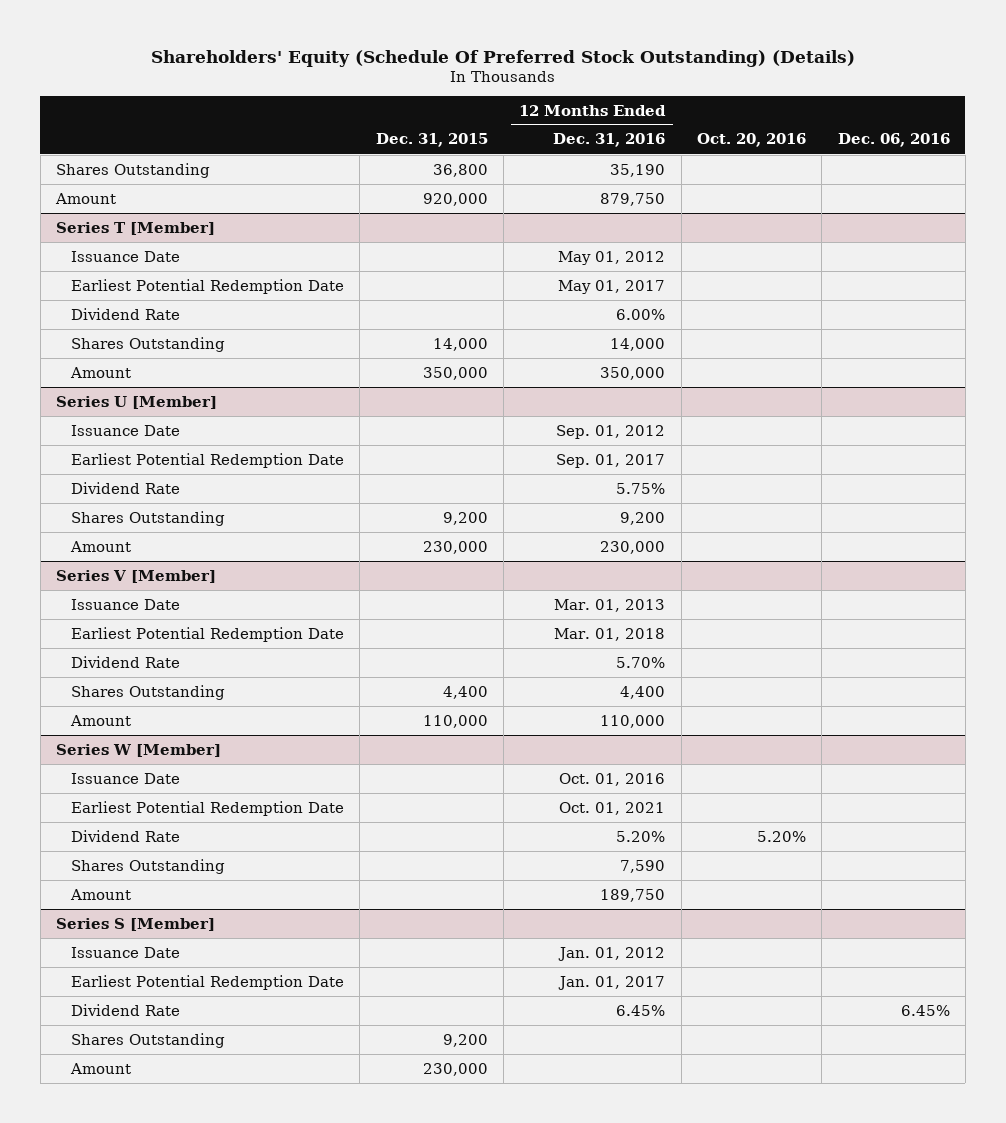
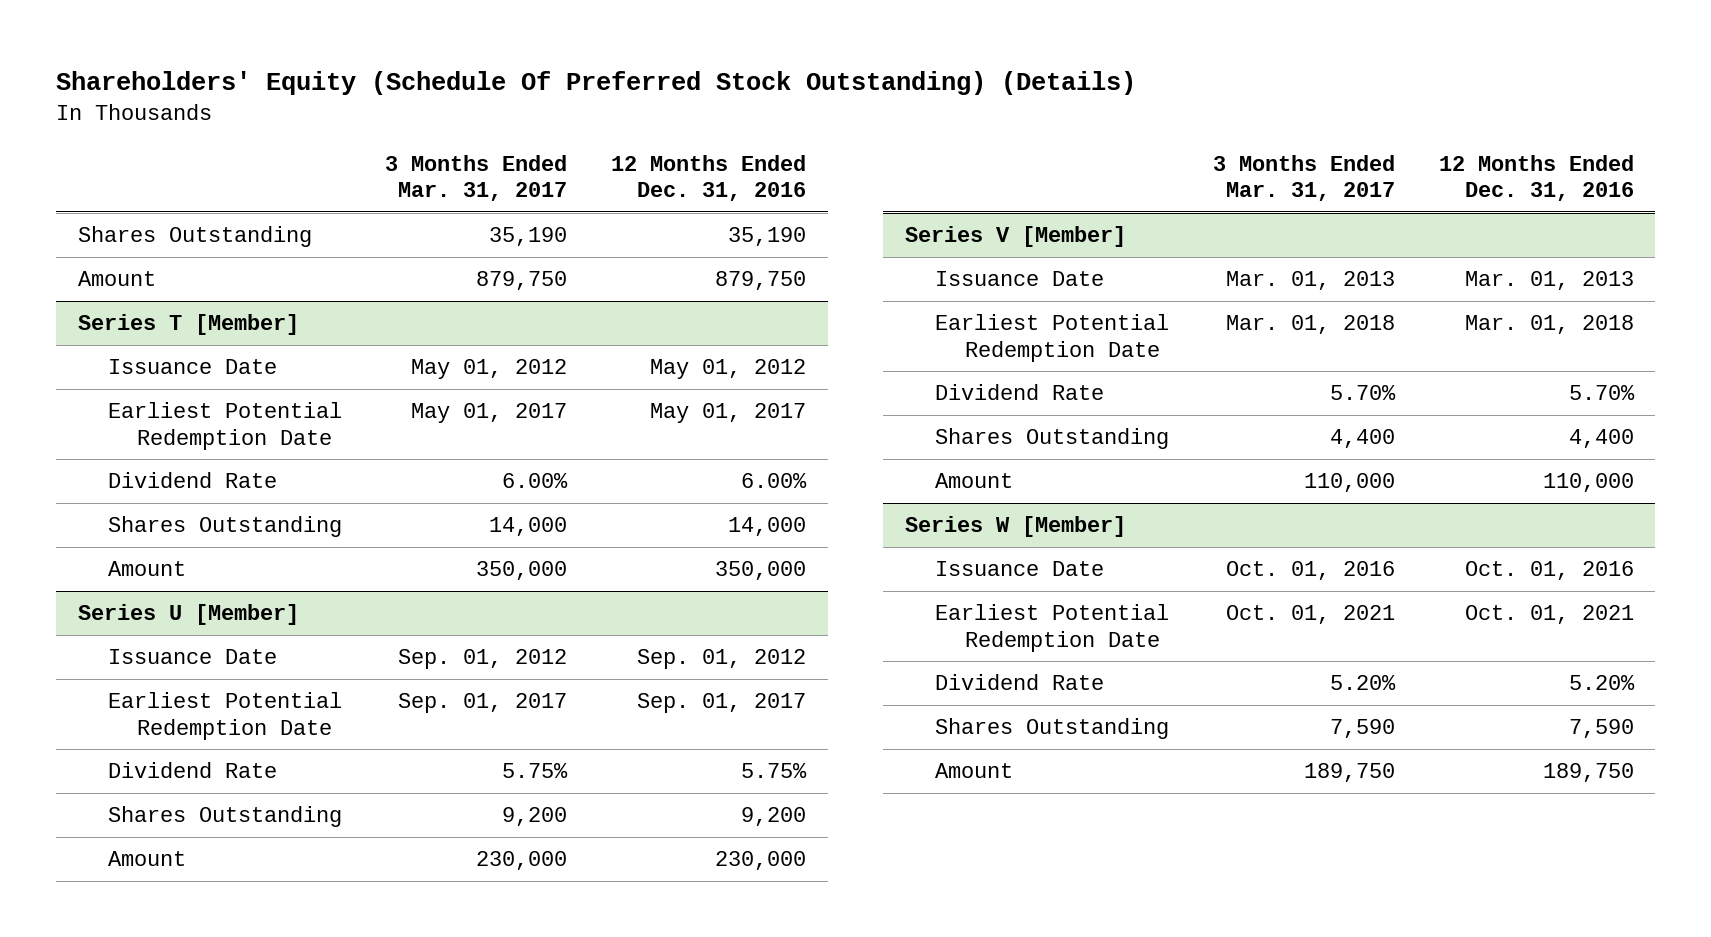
[375,133,488,148] Dec. 31, 2015 -> none
[696,133,806,148] Oct. 20, 2016 -> none
[837,133,950,148] Dec. 06, 2016 -> none
none -> [385,154,568,202] 3 Months Ended Mar. 31, 2017
[56,917,216,931] Series S [Member] -> none
[70,946,180,958] Issuance Date -> none
[70,974,344,990] Earliest Potential Redemption Date -> none
[70,1003,180,1016] Dividend Rate -> none
[70,1032,225,1048] Shares Outstanding -> none
[69,1062,131,1074] Amount -> none

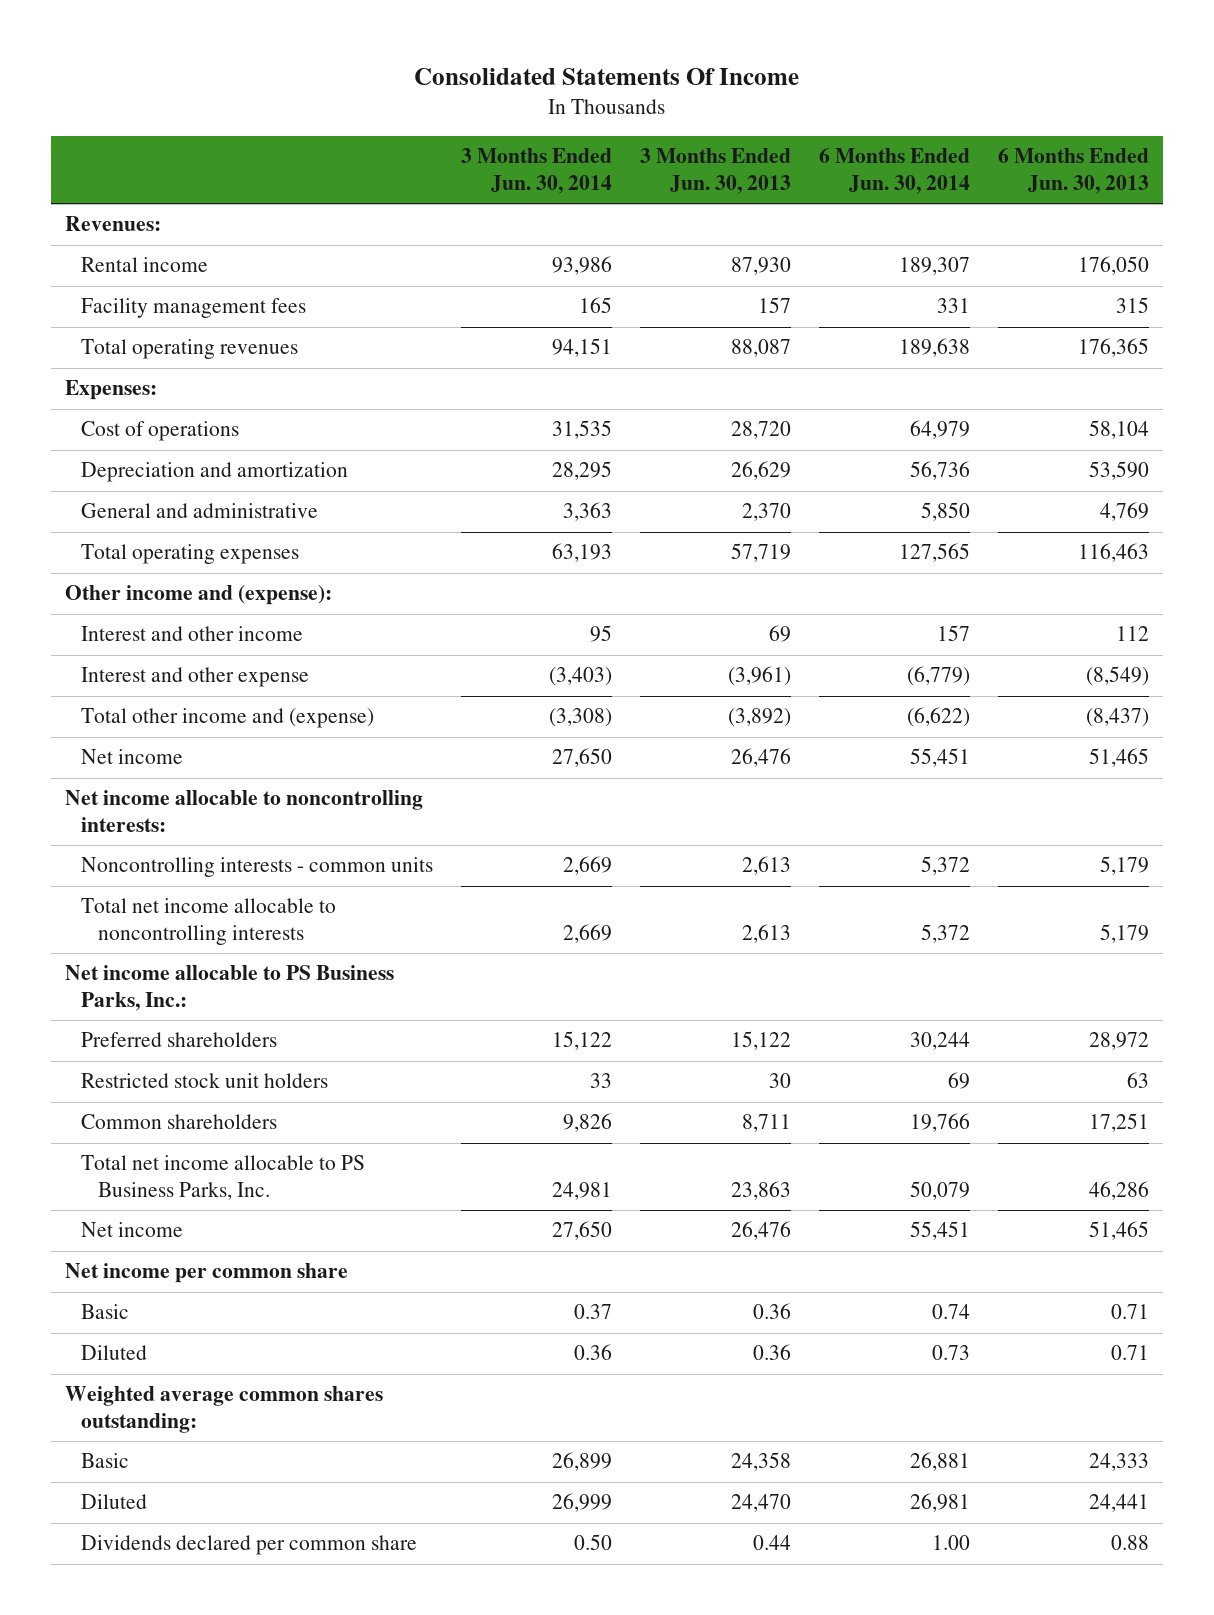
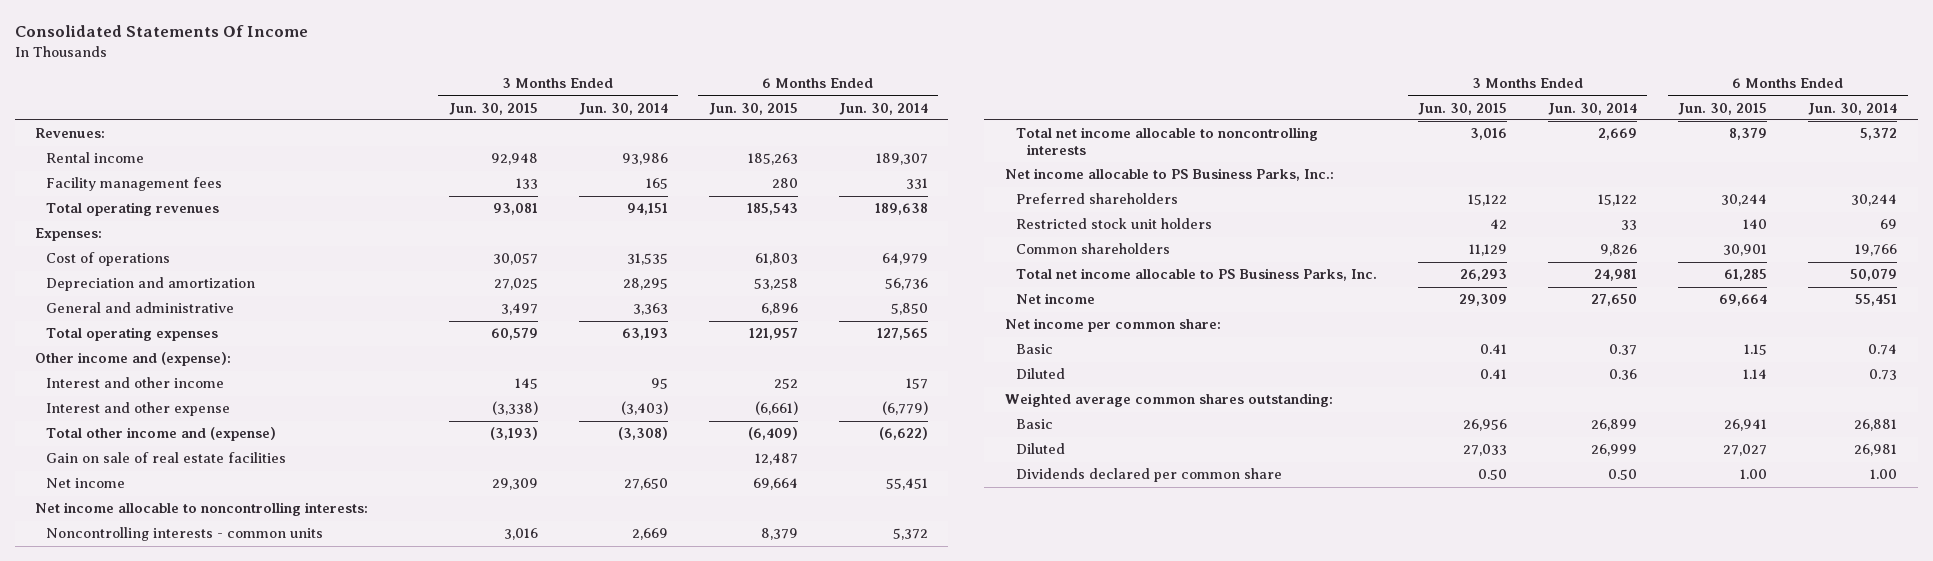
[640,148,792,194] 3 Months Ended Jun. 30, 2013 -> none
[998,148,1150,194] 6 Months Ended Jun. 30, 2013 -> none
none -> [448,102,538,115] Jun. 30, 2015
none -> [708,102,798,115] Jun. 30, 2015
none -> [46,452,287,464] Gain on sale of real estate facilities
[64,1263,348,1284] Net income per common share -> [1004,318,1221,333] Net income per common share:

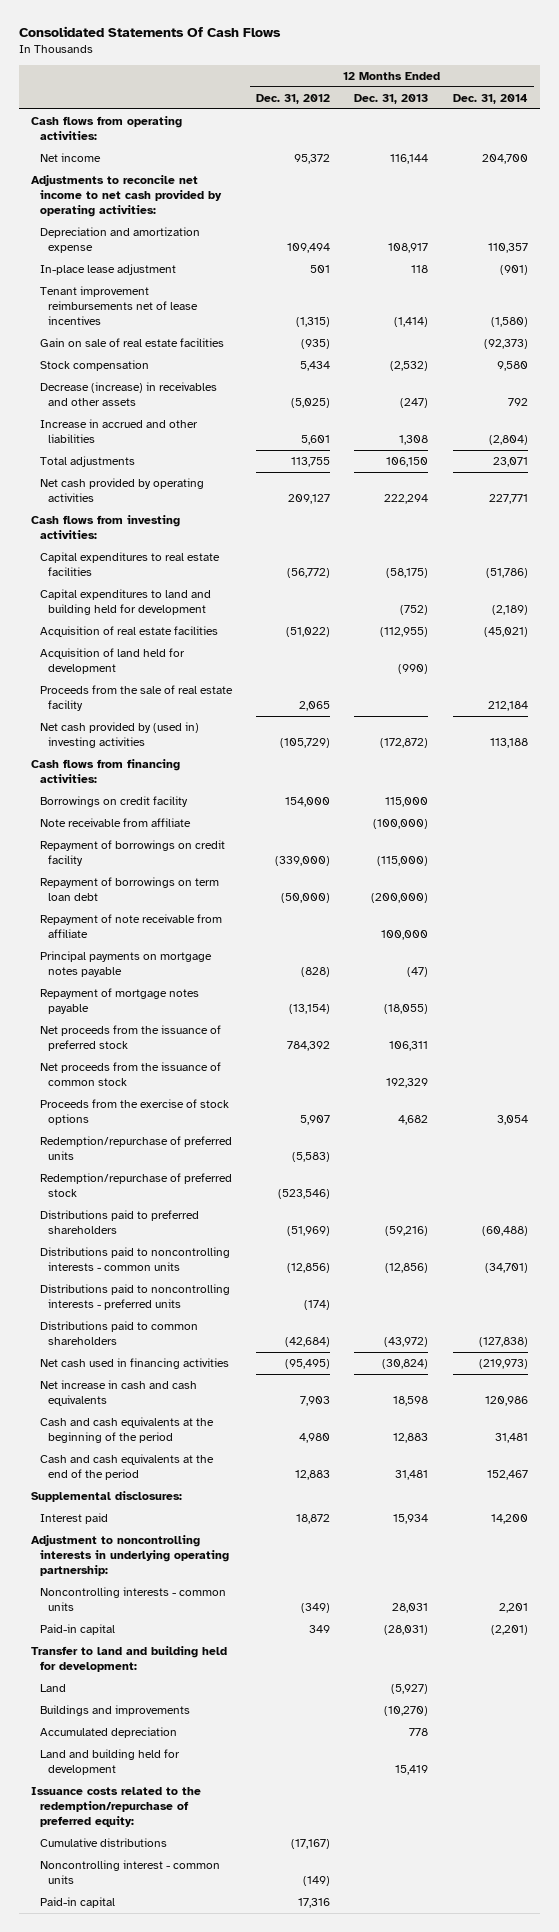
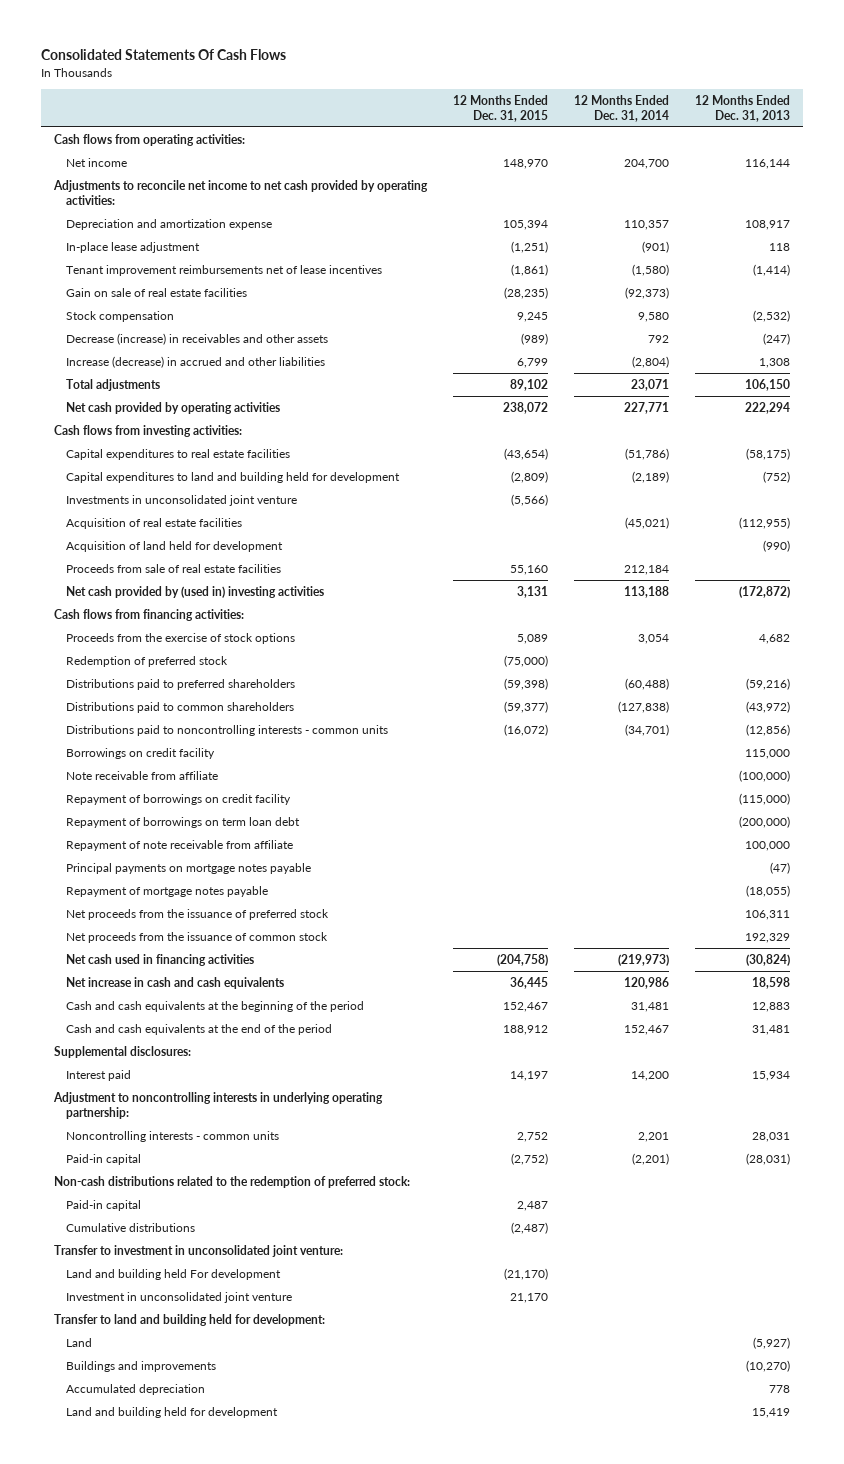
[255,93,330,104] Dec. 31, 2012 -> none
none -> [453,94,549,123] 12 Months Ended Dec. 31, 2015
[39,418,198,444] Increase in accrued and other liabilities -> [65,355,325,368] Increase (decrease) in accrued and other liabilities
none -> [65,494,297,506] Investments in unconsolidated joint venture
[39,684,233,712] Proceeds from the sale of real estate facility -> [65,563,281,573] Proceeds from sale of real estate facilities
[39,1098,229,1126] Proceeds from the exercise of stock options -> [65,632,295,644] Proceeds from the exercise of stock options
none -> [65,655,228,667] Redemption of preferred stock
[39,1209,199,1235] Distributions paid to preferred shareholders -> [65,678,295,690] Distributions paid to preferred shareholders
[39,1320,198,1346] Distributions paid to common shareholders -> [65,701,294,713] Distributions paid to common shareholders
[39,1246,230,1272] Distributions paid to noncontrolling interests - common units -> [65,724,388,736] Distributions paid to noncontrolling interests - common units
[39,1135,232,1161] Redemption/repurchase of preferred units -> none
[39,1172,232,1198] Redemption/repurchase of preferred stock -> none
[39,1283,230,1311] Distributions paid to noncontrolling interests - preferred units -> none
none -> [54,1175,411,1188] Non-cash distributions related to the redemption of preferred stock:
[39,1896,115,1908] Paid-in capital -> [65,1199,141,1211] Paid-in capital
[39,1837,167,1847] Cumulative distributions -> [65,1222,195,1232] Cumulative distributions
none -> [54,1244,344,1257] Transfer to investment in unconsolidated joint venture:
none -> [65,1268,281,1280] Land and building held For development
none -> [65,1291,292,1303] Investment in unconsolidated joint venture
[30,1786,201,1828] Issuance costs related to the redemption/repurchase of preferred equity: -> none
[39,1859,220,1885] Noncontrolling interest - common units -> none

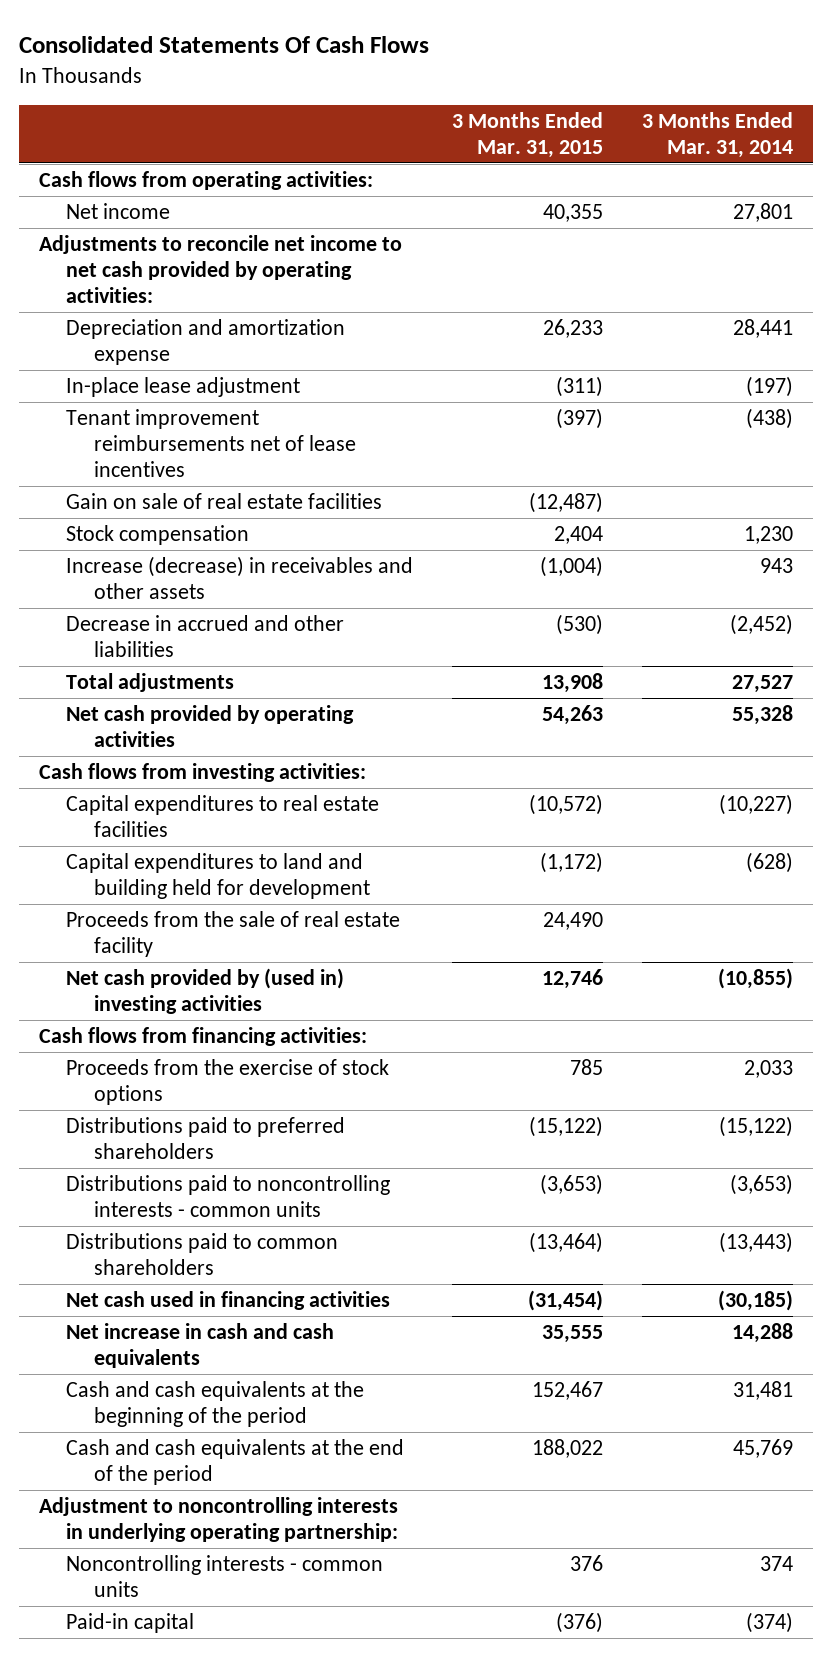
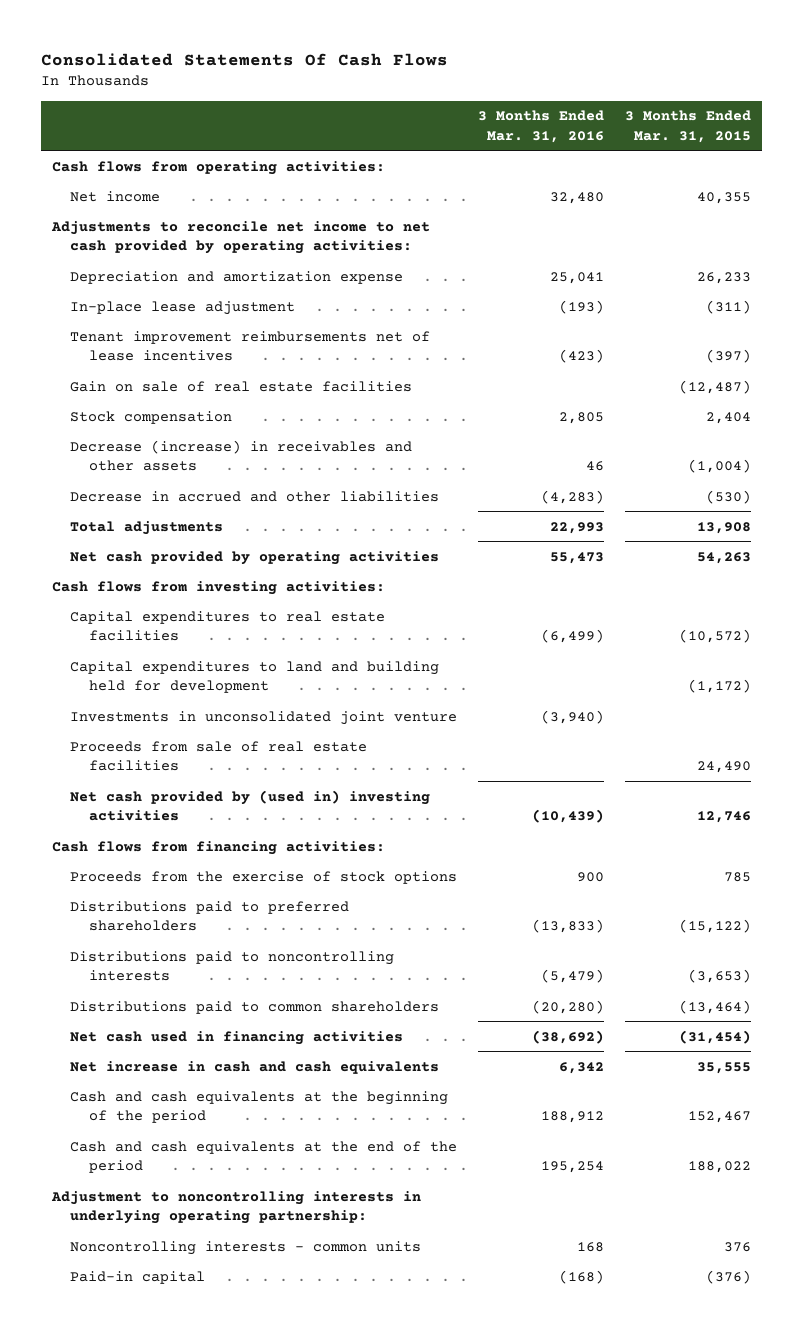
[642,111,794,158] 3 Months Ended Mar. 31, 2014 -> none
none -> [478,110,605,143] 3 Months Ended Mar. 31, 2016
[66,556,414,599] Increase (decrease) in receivables and other assets -> [70,439,413,472] Decrease (increase) in receivables and other assets
none -> [70,710,458,725] Investments in unconsolidated joint venture
[66,911,401,957] Proceeds from the sale of real estate facility -> [70,740,368,772] Proceeds from sale of real estate facilities
[66,1175,391,1217] Distributions paid to noncontrolling interests - common units -> [70,950,395,982] Distributions paid to noncontrolling interests

